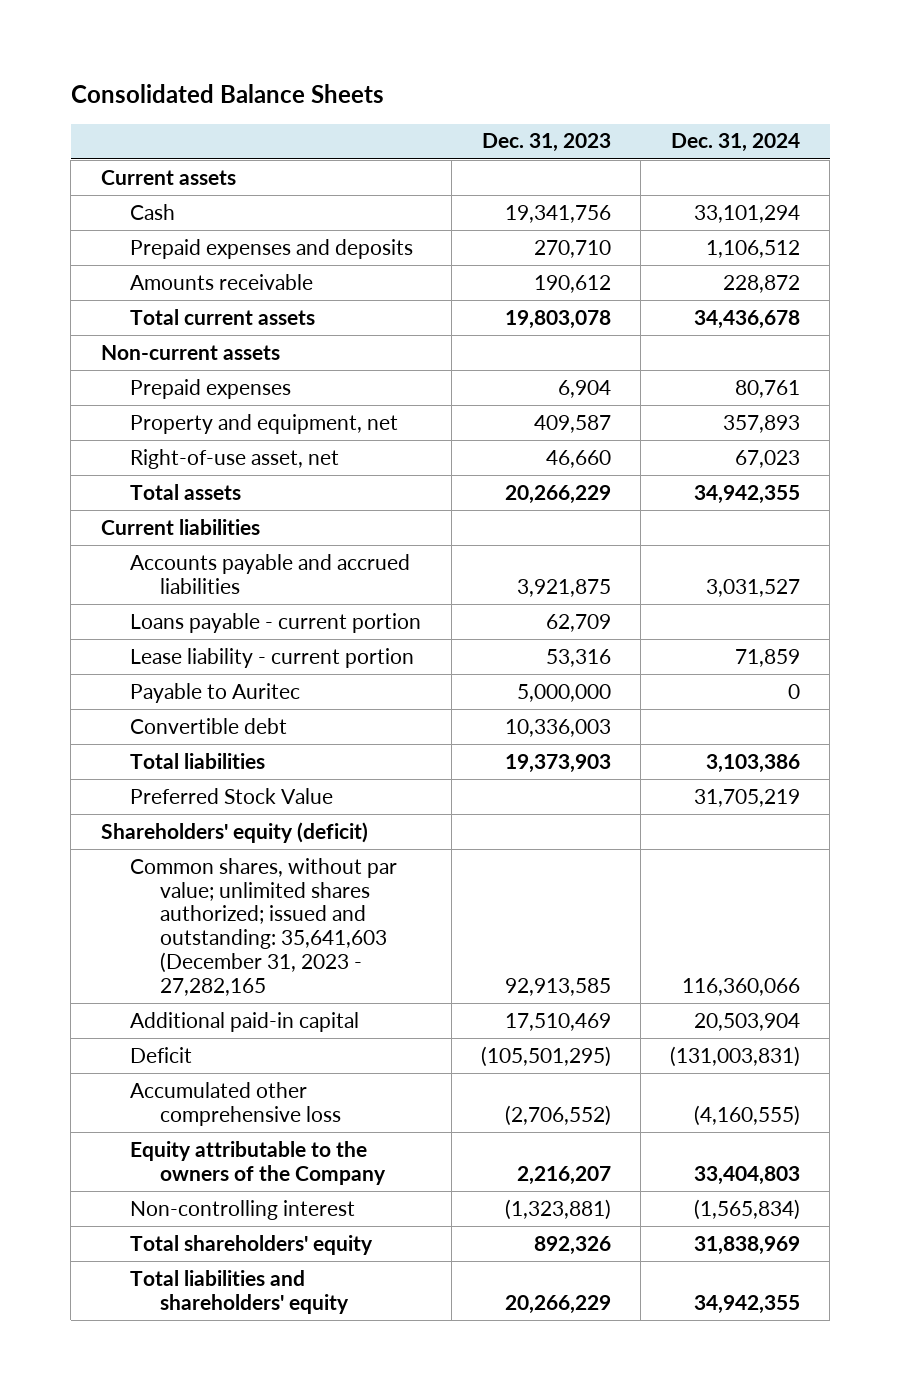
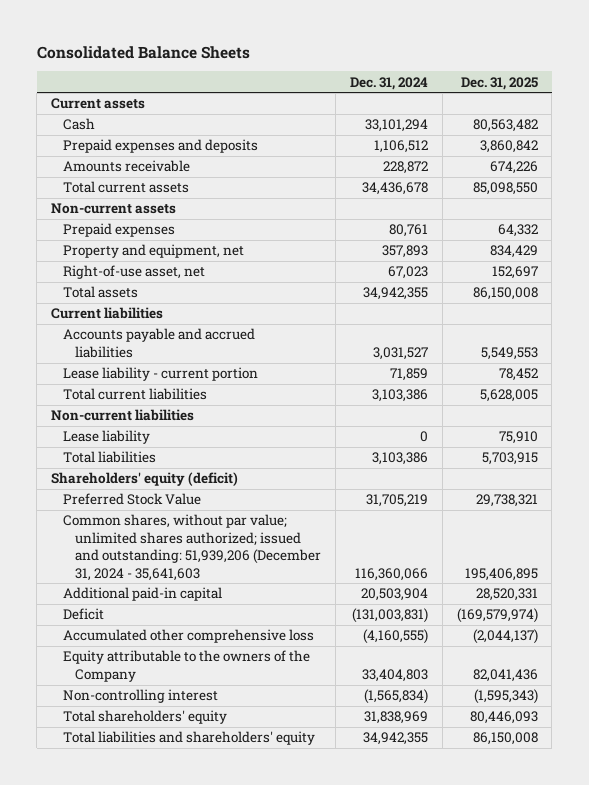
[481,133,611,153] Dec. 31, 2023 -> none
none -> [460,76,538,90] Dec. 31, 2025
[130,612,422,633] Loans payable - current portion -> none
[130,682,301,703] Payable to Auritec -> none
[130,717,288,734] Convertible debt -> none
none -> [63,388,208,401] Total current liabilities
none -> [51,409,195,422] Non-current liabilities
none -> [63,430,151,445] Lease liability
[130,787,334,804] Preferred Stock Value -> [63,493,202,506] Preferred Stock Value
[130,857,398,996] Common shares, without par value; unlimited shares authorized; issued and outstanding: 35,641,603 (December 31, 2023 - 27,282,165 -> [63,514,322,581] Common shares, without par value; unlimited shares authorized; issued and outstanding: 51,939,206 (December 31, 2024 - 35,641,603

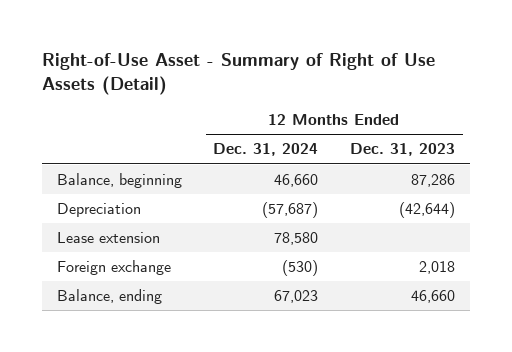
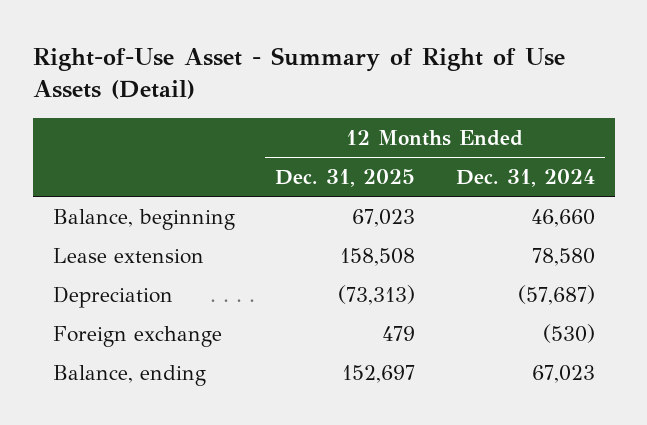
[349,143,455,157] Dec. 31, 2023 -> none
none -> [275,169,416,188] Dec. 31, 2025
[57,203,142,218] Depreciation -> [52,285,173,308] Depreciation

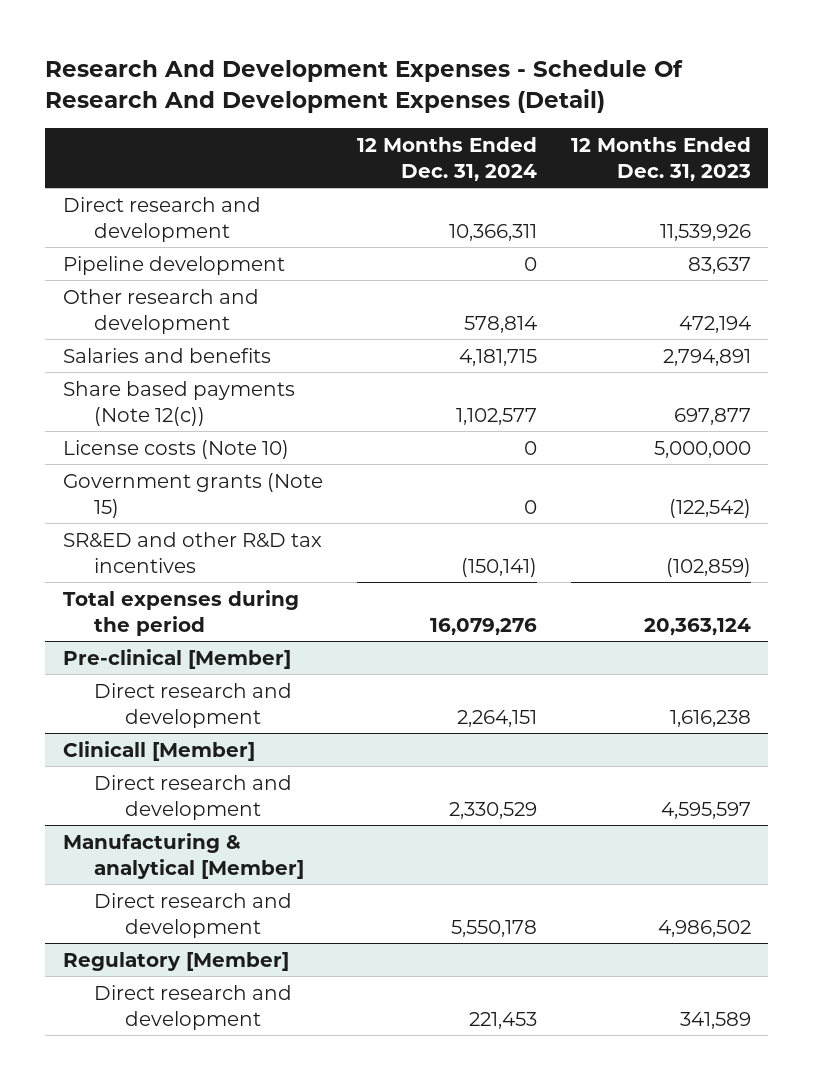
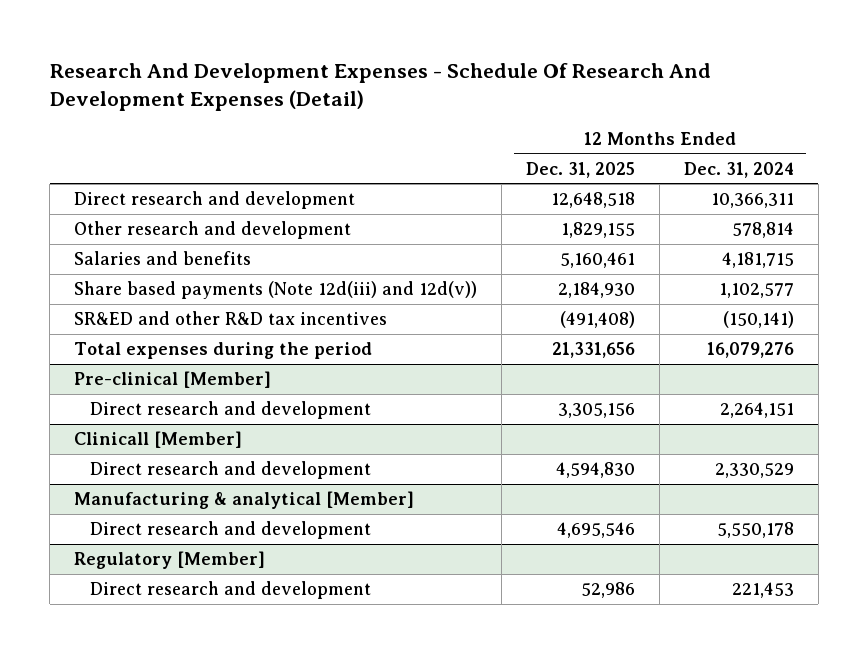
[571,136,752,181] 12 Months Ended Dec. 31, 2023 -> none
none -> [526,161,636,178] Dec. 31, 2025
[62,255,285,275] Pipeline development -> none
[62,439,289,459] License costs (Note 10) -> none
[62,472,323,518] Government grants (Note 15) -> none
[62,380,295,426] Share based payments (Note 12(c)) -> [74,281,478,300] Share based payments (Note 12d(iii) and 12d(v))

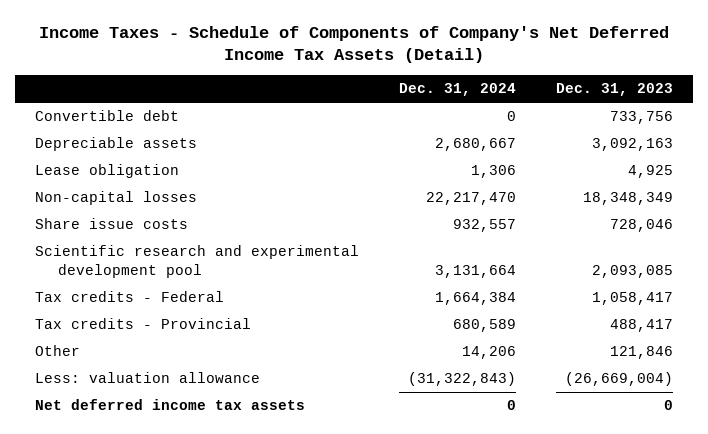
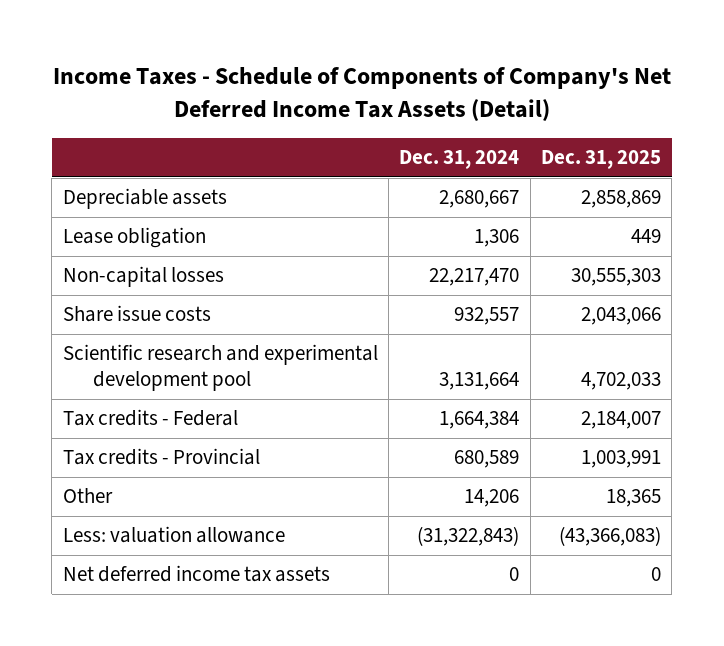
[556,83,674,97] Dec. 31, 2023 -> none
none -> [540,150,661,170] Dec. 31, 2025
[35,110,180,122] Convertible debt -> none

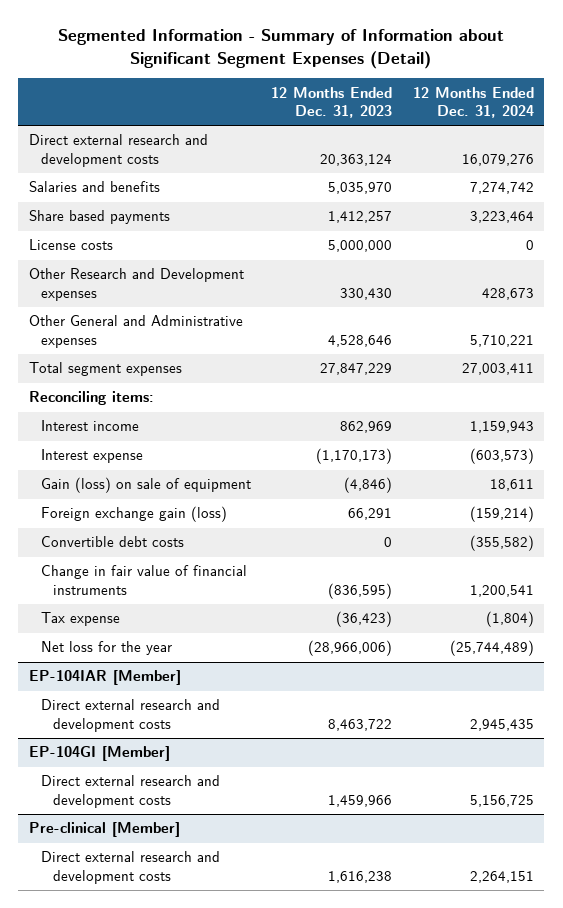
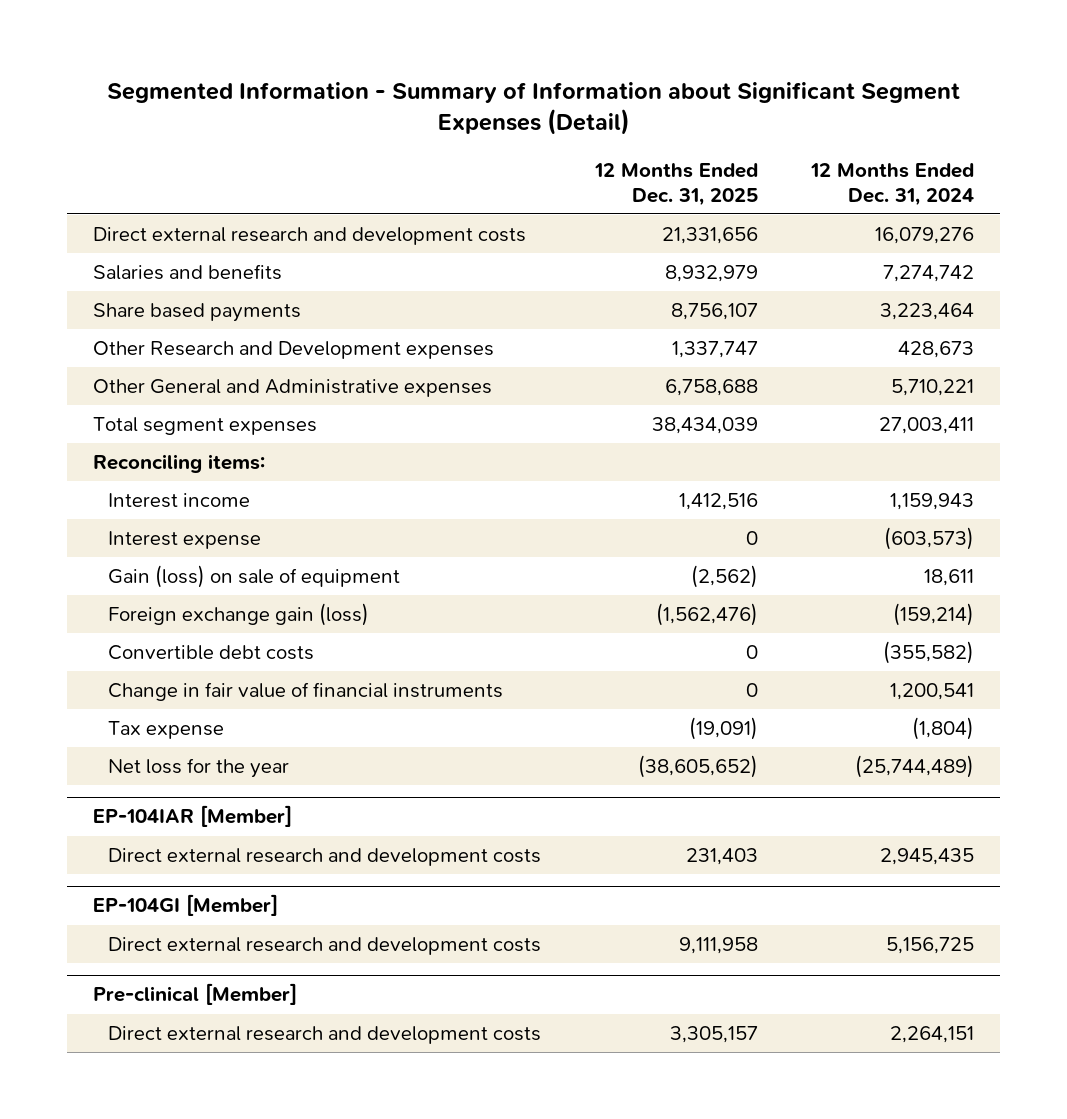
[271,86,393,119] 12 Months Ended Dec. 31, 2023 -> none
none -> [593,163,758,206] 12 Months Ended Dec. 31, 2025
[28,239,113,251] License costs -> none

